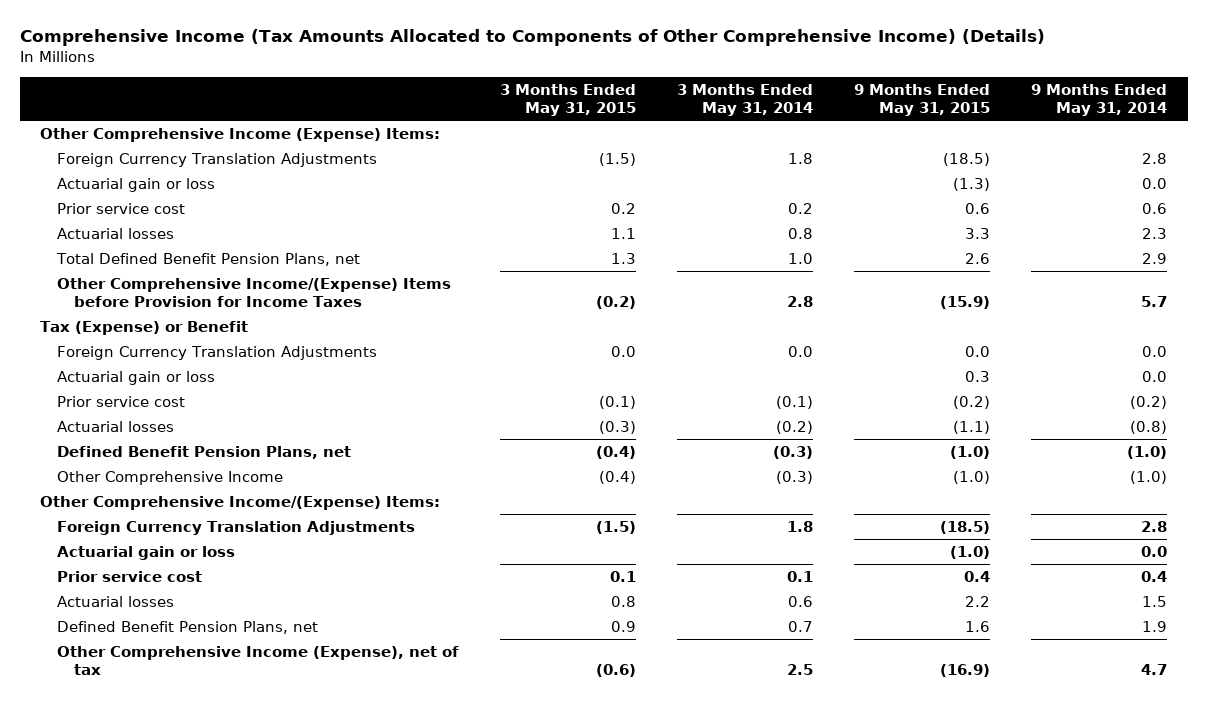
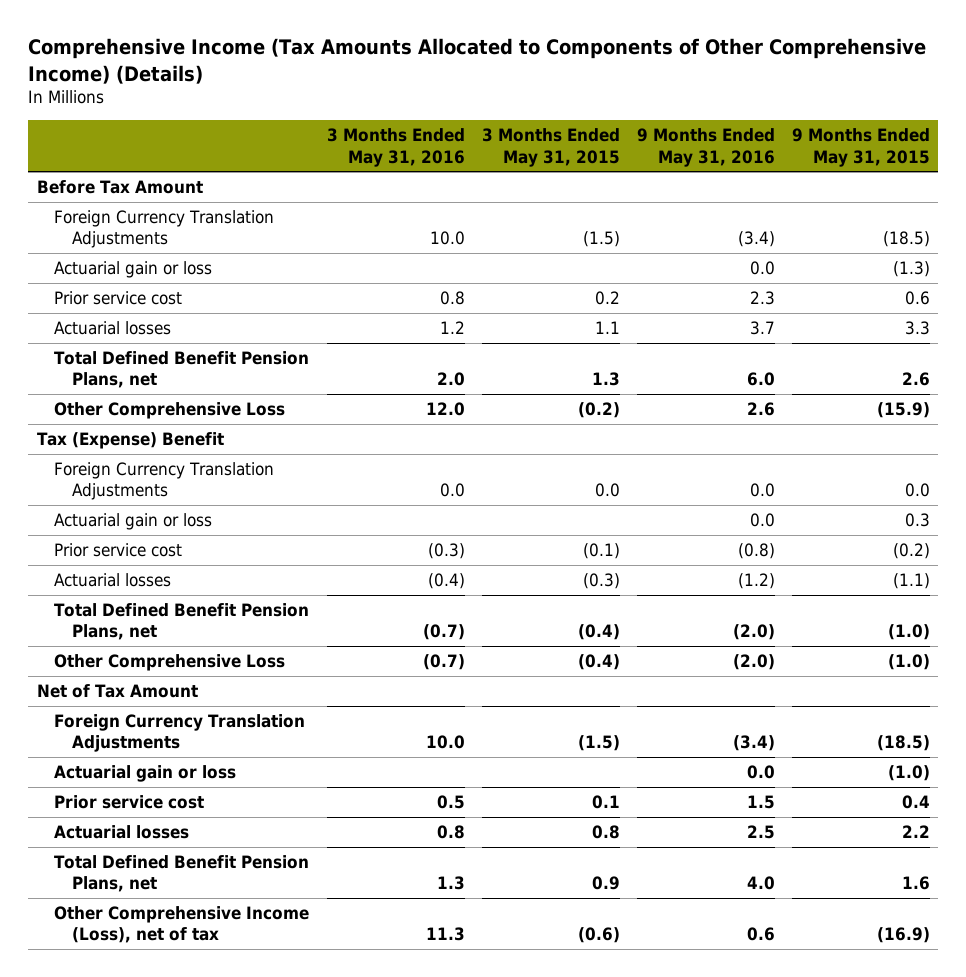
[676,83,813,117] 3 Months Ended May 31, 2014 -> none
[1031,83,1168,117] 9 Months Ended May 31, 2014 -> none
none -> [326,128,465,167] 3 Months Ended May 31, 2016
none -> [636,128,775,167] 9 Months Ended May 31, 2016
[40,127,441,142] Other Comprehensive Income (Expense) Items: -> [36,180,203,195] Before Tax Amount
[56,277,451,308] Other Comprehensive Income/(Expense) Items before Provision for Income Taxes -> [54,402,286,420] Other Comprehensive Loss
[40,320,249,335] Tax (Expense) or Benefit -> [36,432,224,450] Tax (Expense) Benefit
[56,445,351,459] Defined Benefit Pension Plans, net -> [54,603,310,641] Total Defined Benefit Pension Plans, net
[56,470,283,485] Other Comprehensive Income -> [54,654,286,672] Other Comprehensive Loss
[40,495,441,510] Other Comprehensive Income/(Expense) Items: -> [36,684,198,699] Net of Tax Amount
[56,620,318,634] Defined Benefit Pension Plans, net -> [54,855,310,893] Total Defined Benefit Pension Plans, net
[56,645,459,676] Other Comprehensive Income (Expense), net of tax -> [54,906,310,944] Other Comprehensive Income (Loss), net of tax

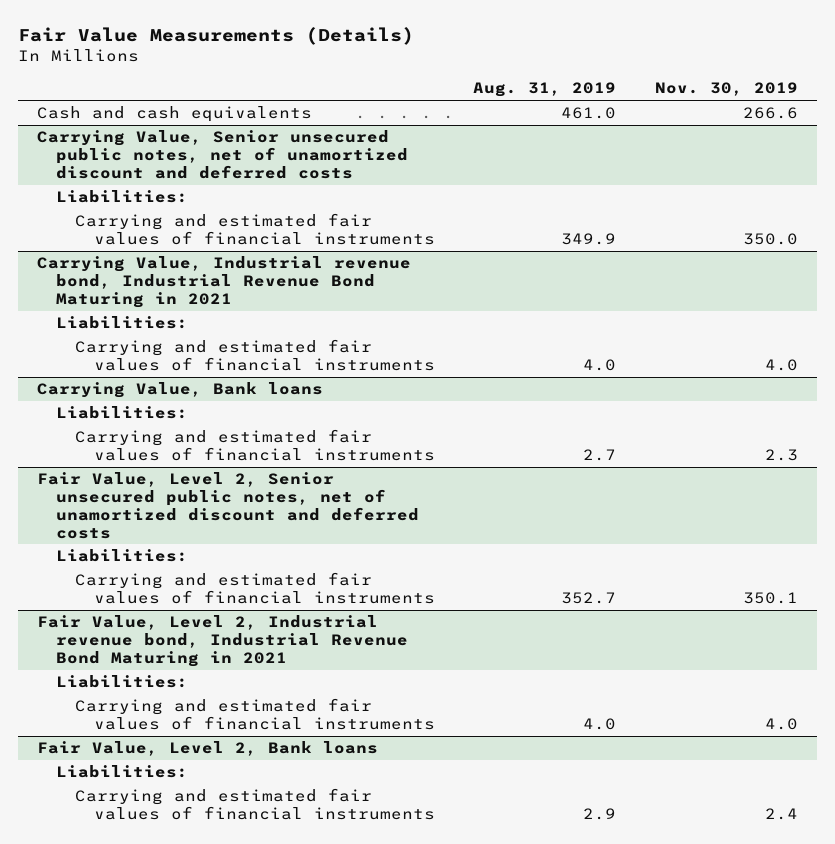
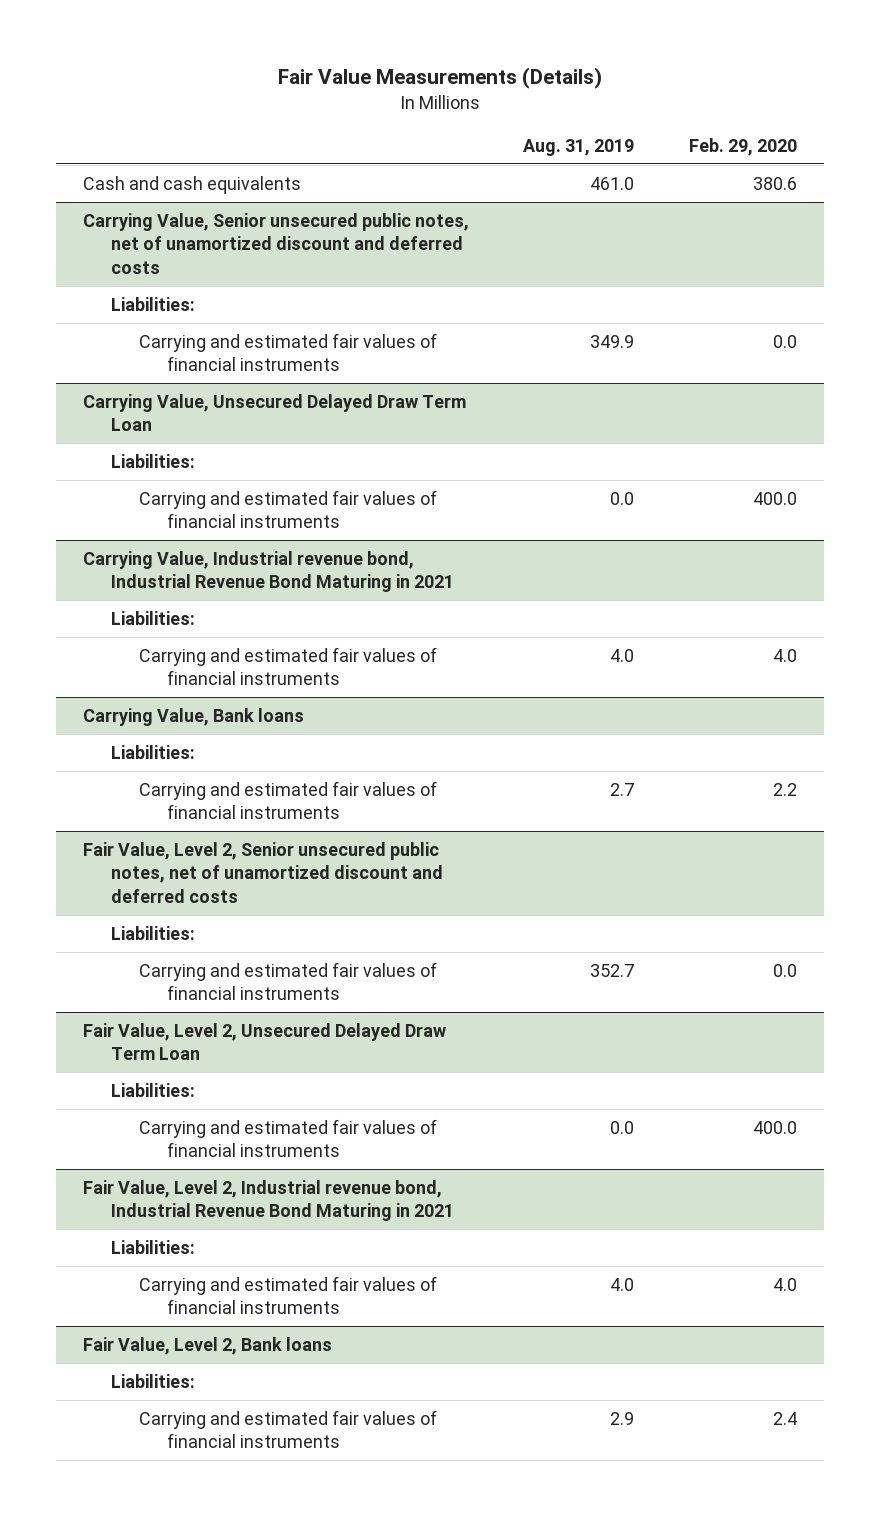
[655,82,799,97] Nov. 30, 2019 -> none
none -> [688,137,797,156] Feb. 29, 2020
none -> [83,393,467,432] Carrying Value, Unsecured Delayed Draw Term Loan
none -> [111,453,196,468] Liabilities:
none -> [139,489,438,529] Carrying and estimated fair values of financial instruments
none -> [83,1022,447,1061] Fair Value, Level 2, Unsecured Delayed Draw Term Loan
none -> [111,1082,196,1097] Liabilities:
none -> [139,1118,438,1158] Carrying and estimated fair values of financial instruments

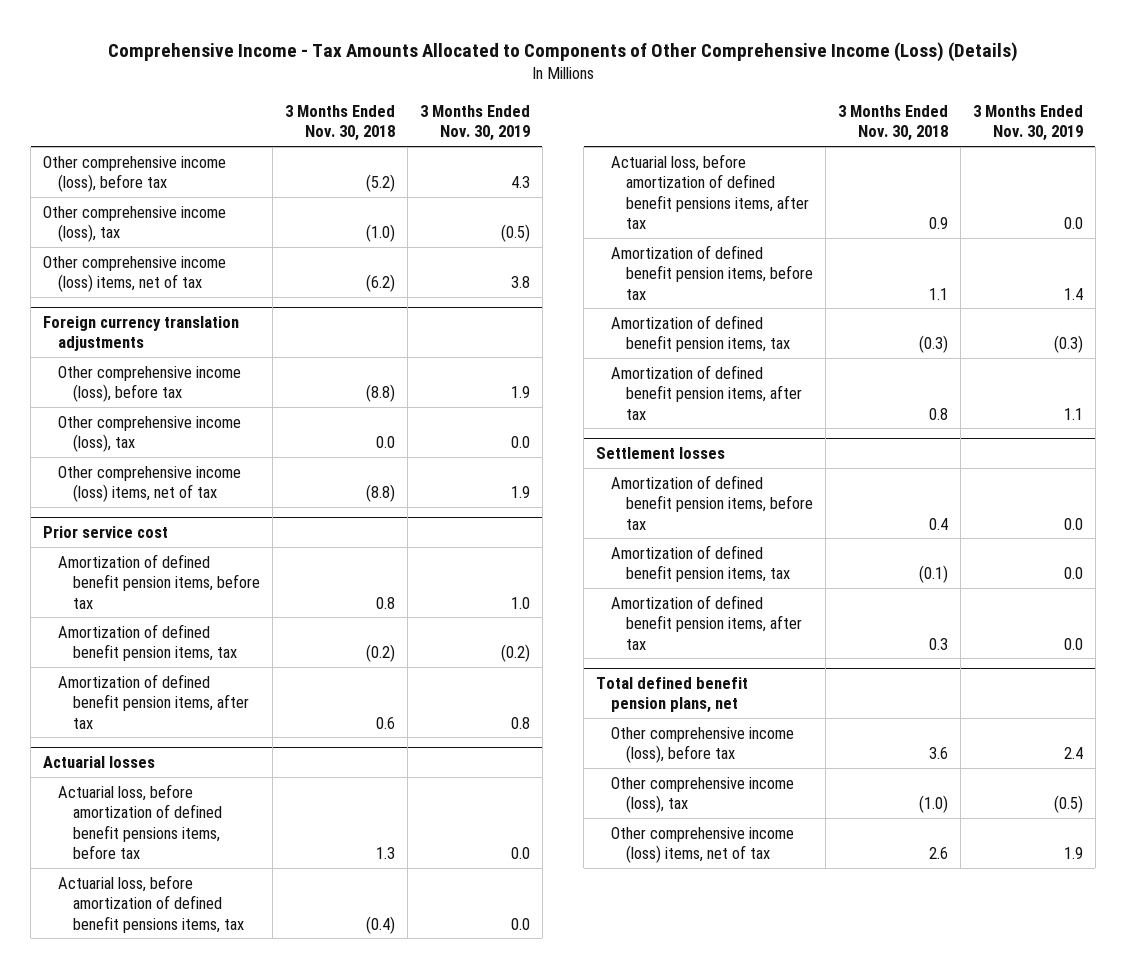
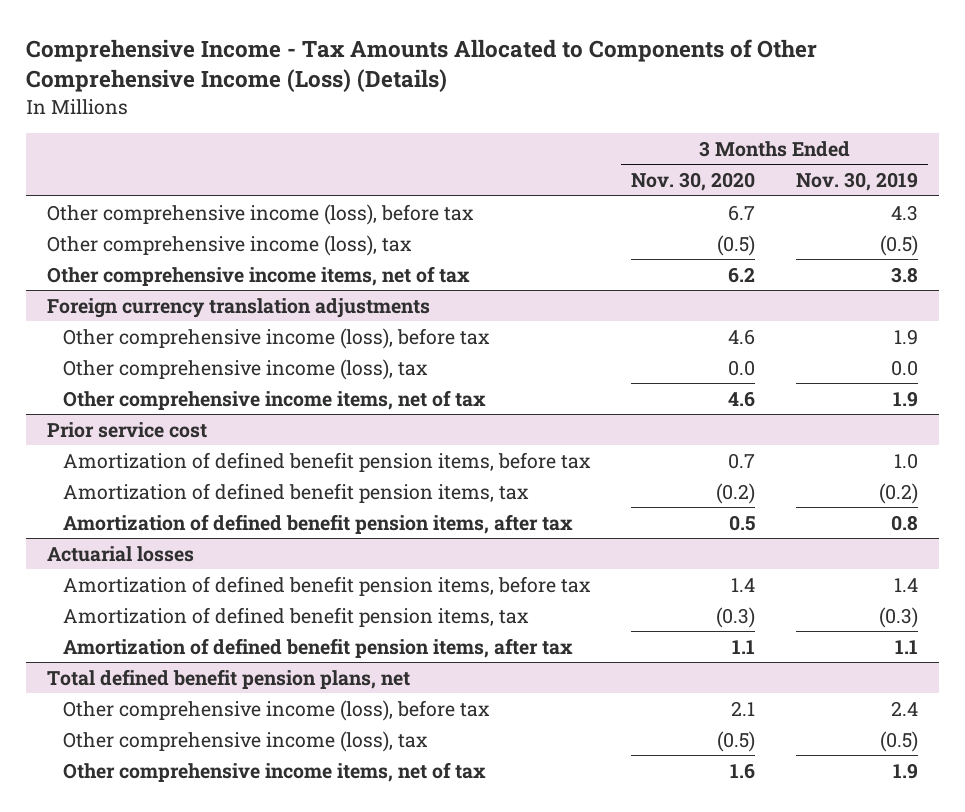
[284,104,395,142] 3 Months Ended Nov. 30, 2018 -> none
none -> [631,172,756,192] Nov. 30, 2020
[43,255,227,293] Other comprehensive income (loss) items, net of tax -> [46,265,470,286] Other comprehensive income items, net of tax
[58,465,242,503] Other comprehensive income (loss) items, net of tax -> [62,389,486,410] Other comprehensive income items, net of tax
[58,783,223,859] Actuarial loss, before amortization of defined benefit pensions items, before tax -> none
[58,874,245,933] Actuarial loss, before amortization of defined benefit pensions items, tax -> none
[611,153,810,229] Actuarial loss, before amortization of defined benefit pensions items, after tax -> none
[596,446,726,459] Settlement losses -> none
[611,474,814,530] Amortization of defined benefit pension items, before tax -> none
[611,544,791,583] Amortization of defined benefit pension items, tax -> none
[611,594,803,650] Amortization of defined benefit pension items, after tax -> none
[611,826,795,864] Other comprehensive income (loss) items, net of tax -> [62,761,486,782] Other comprehensive income items, net of tax

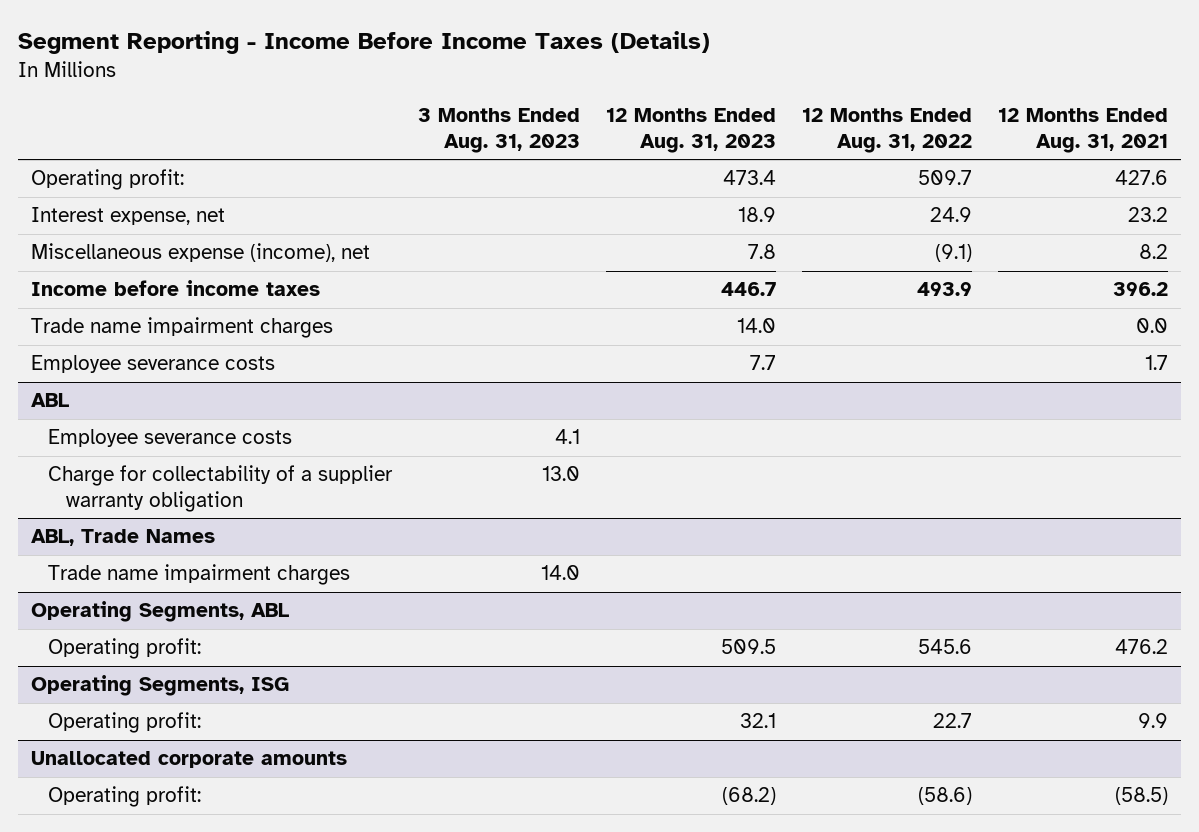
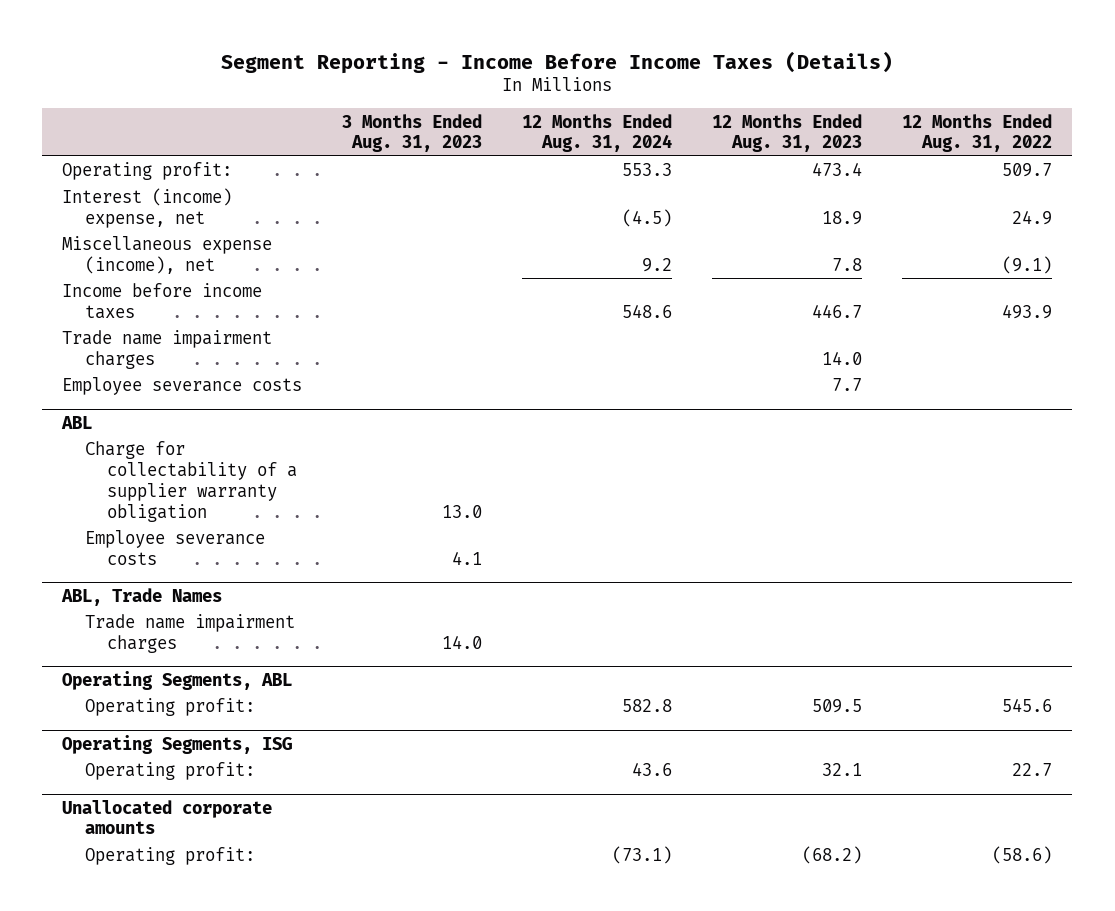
[997,108,1168,153] 12 Months Ended Aug. 31, 2021 -> none
none -> [522,113,673,153] 12 Months Ended Aug. 31, 2024
[30,207,225,226] Interest expense, net -> [62,188,233,229] Interest (income) expense, net
[48,429,293,448] Employee severance costs -> [84,530,265,566] Employee severance costs

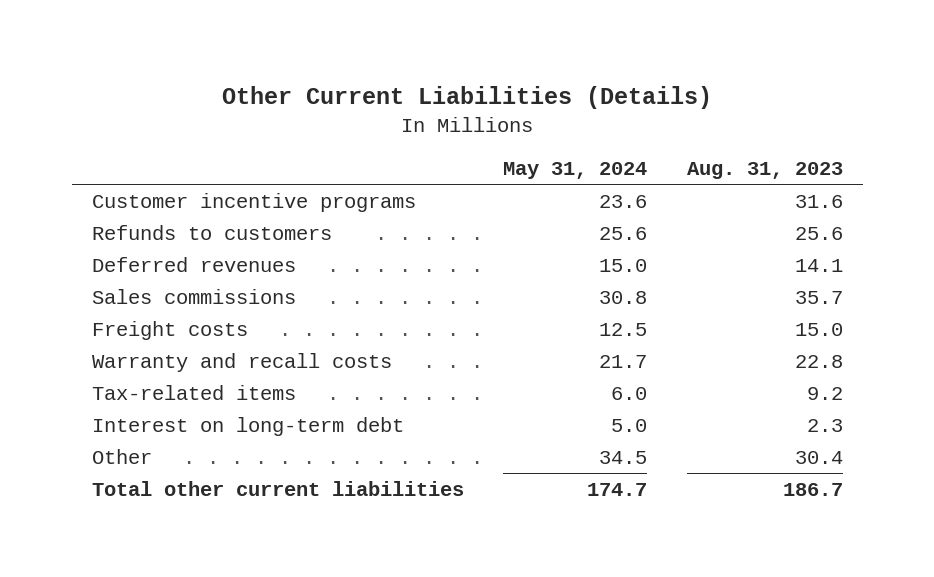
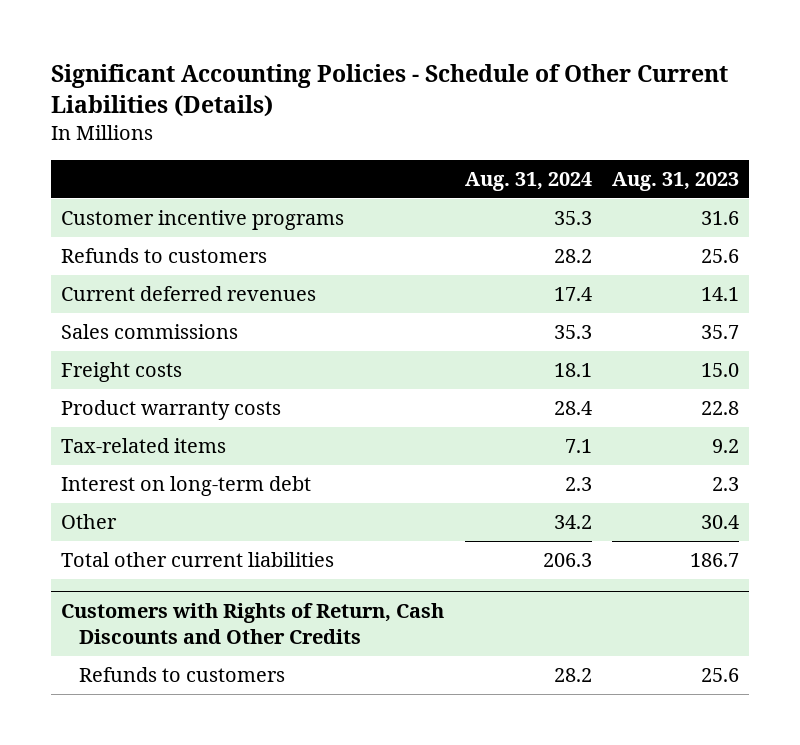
[222,85,713,109] Other Current Liabilities (Details) -> [50,63,728,117] Significant Accounting Policies - Schedule of Other Current Liabilities (Details)
[503,162,648,180] May 31, 2024 -> none
none -> [464,172,592,192] Aug. 31, 2024
[91,256,296,272] Deferred revenues -> [61,286,317,302] Current deferred revenues
[91,352,392,372] Warranty and recall costs -> [61,400,282,421] Product warranty costs
none -> [61,603,445,645] Customers with Rights of Return, Cash Discounts and Other Credits
none -> [78,667,285,683] Refunds to customers

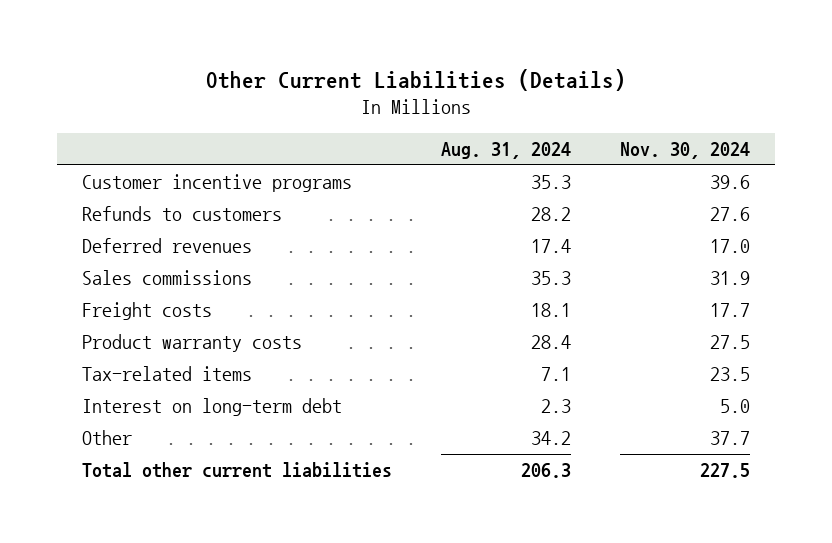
[50,63,728,117] Significant Accounting Policies - Schedule of Other Current Liabilities (Details) -> [205,69,626,92] Other Current Liabilities (Details)
[612,172,740,192] Aug. 31, 2023 -> none
none -> [620,142,751,160] Nov. 30, 2024
[61,286,317,302] Current deferred revenues -> [81,238,252,254] Deferred revenues
[61,603,445,645] Customers with Rights of Return, Cash Discounts and Other Credits -> none
[78,667,285,683] Refunds to customers -> none

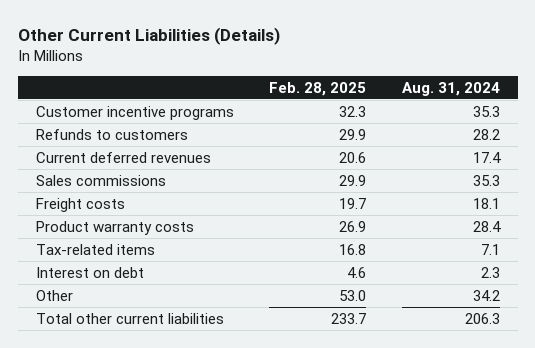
[620,142,751,160] Nov. 30, 2024 -> none
none -> [269,81,367,96] Feb. 28, 2025
[81,238,252,254] Deferred revenues -> [35,151,211,163] Current deferred revenues
[81,398,342,417] Interest on long-term debt -> [35,266,144,278] Interest on debt

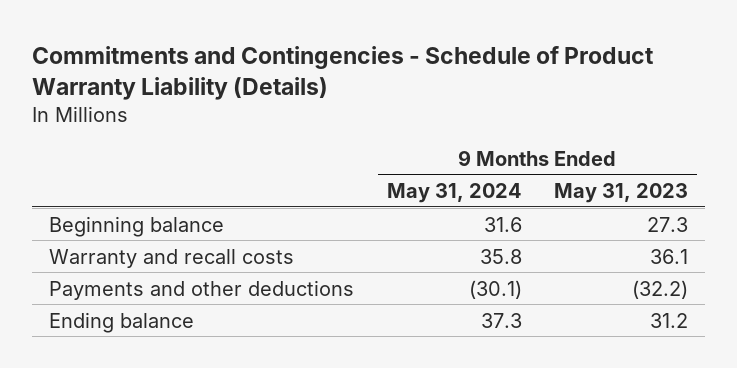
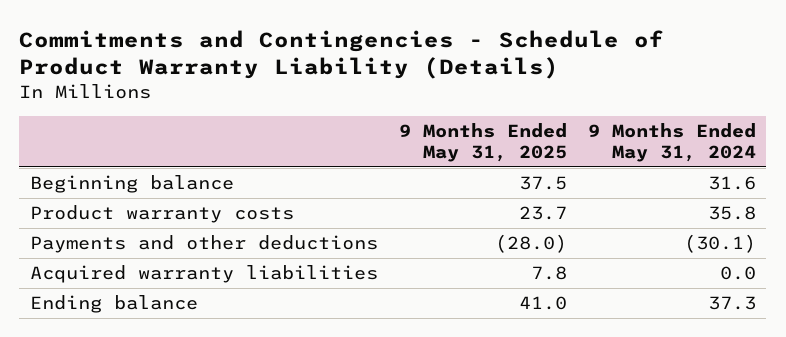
[554,183,689,204] May 31, 2023 -> none
none -> [398,122,567,162] 9 Months Ended May 31, 2025
[48,248,294,268] Warranty and recall costs -> [29,205,294,224] Product warranty costs
none -> [29,265,378,284] Acquired warranty liabilities

